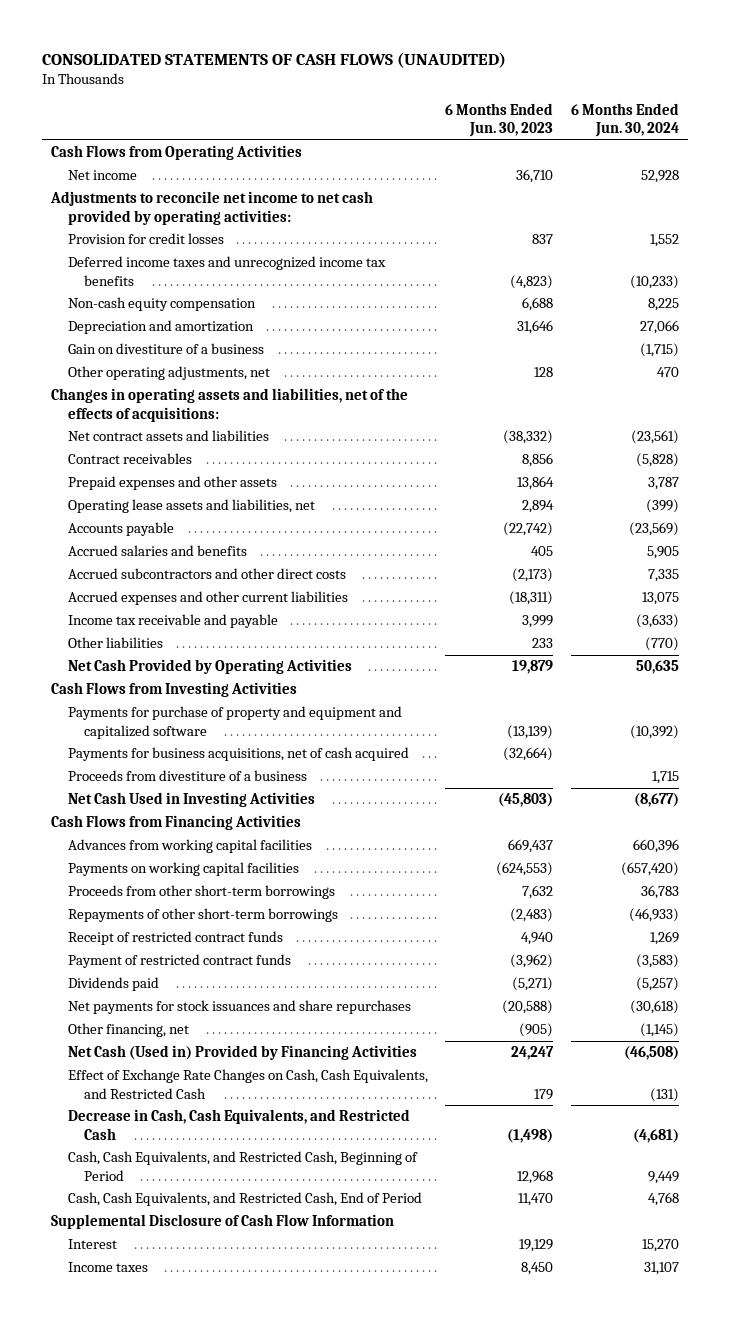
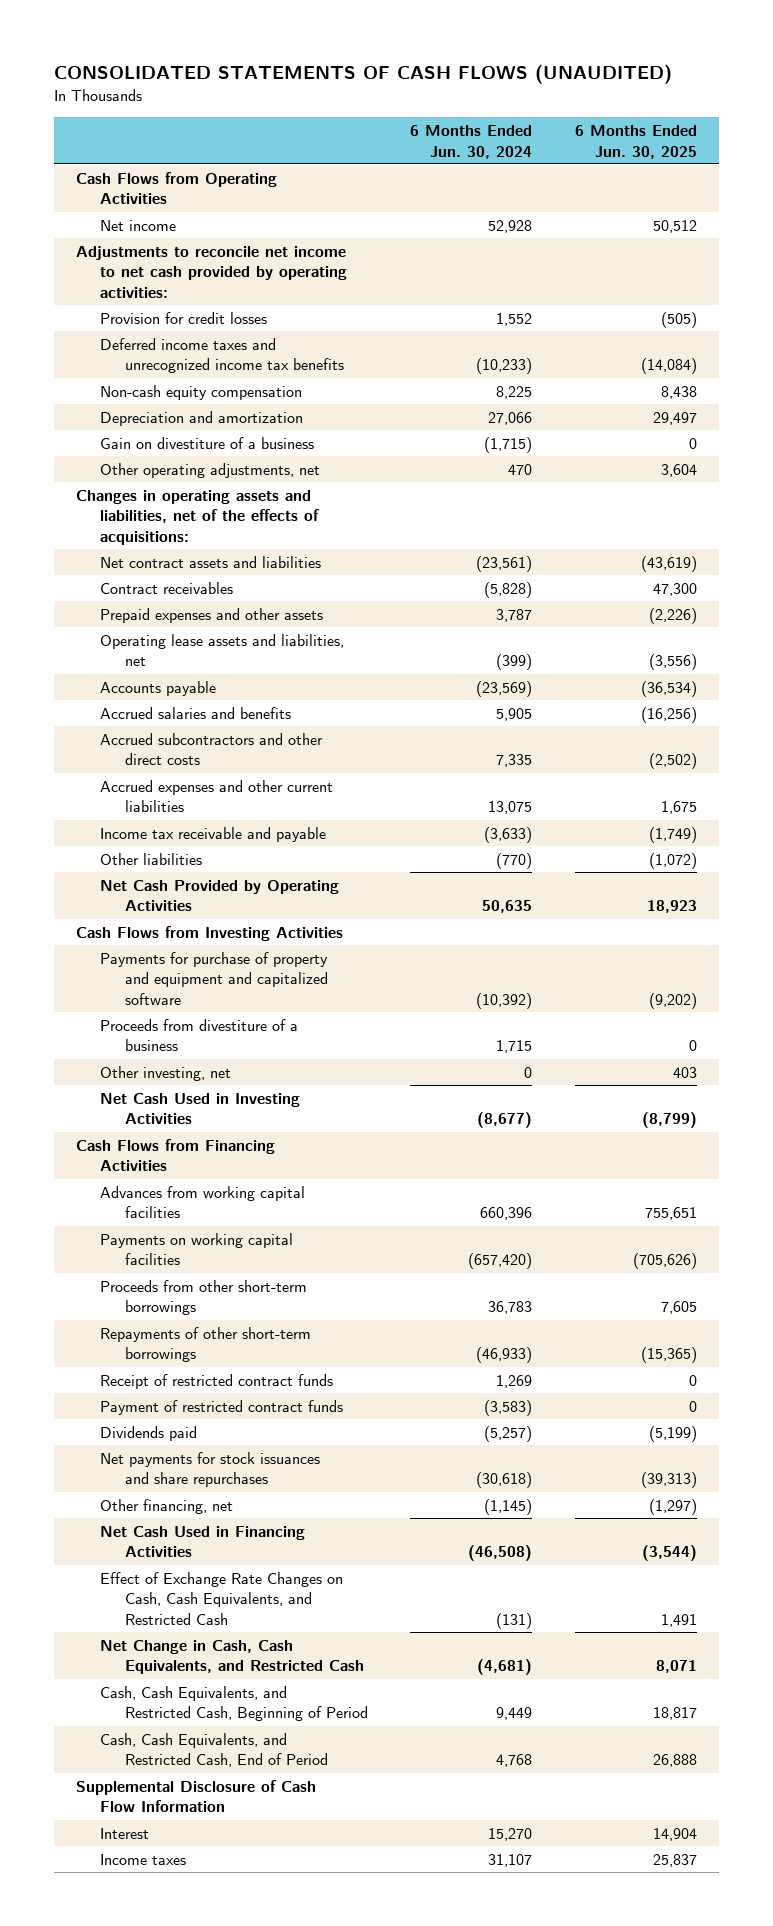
[445,102,554,138] 6 Months Ended Jun. 30, 2023 -> none
none -> [575,125,698,159] 6 Months Ended Jun. 30, 2025
[67,747,409,762] Payments for business acquisitions, net of cash acquired -> none
none -> [100,1065,232,1081] Other investing, net
[67,1045,417,1061] Net Cash (Used in) Provided by Financing Activities -> [100,1525,306,1558] Net Cash Used in Financing Activities
[67,1109,410,1140] Decrease in Cash, Cash Equivalents, and Restricted Cash -> [100,1639,364,1675] Net Change in Cash, Cash Equivalents, and Restricted Cash

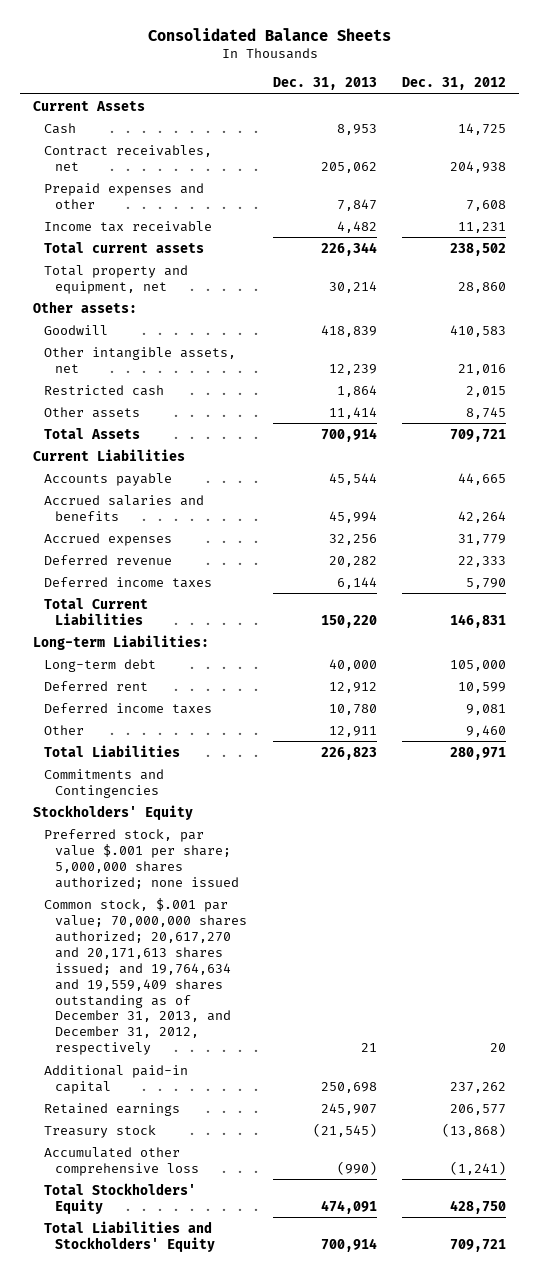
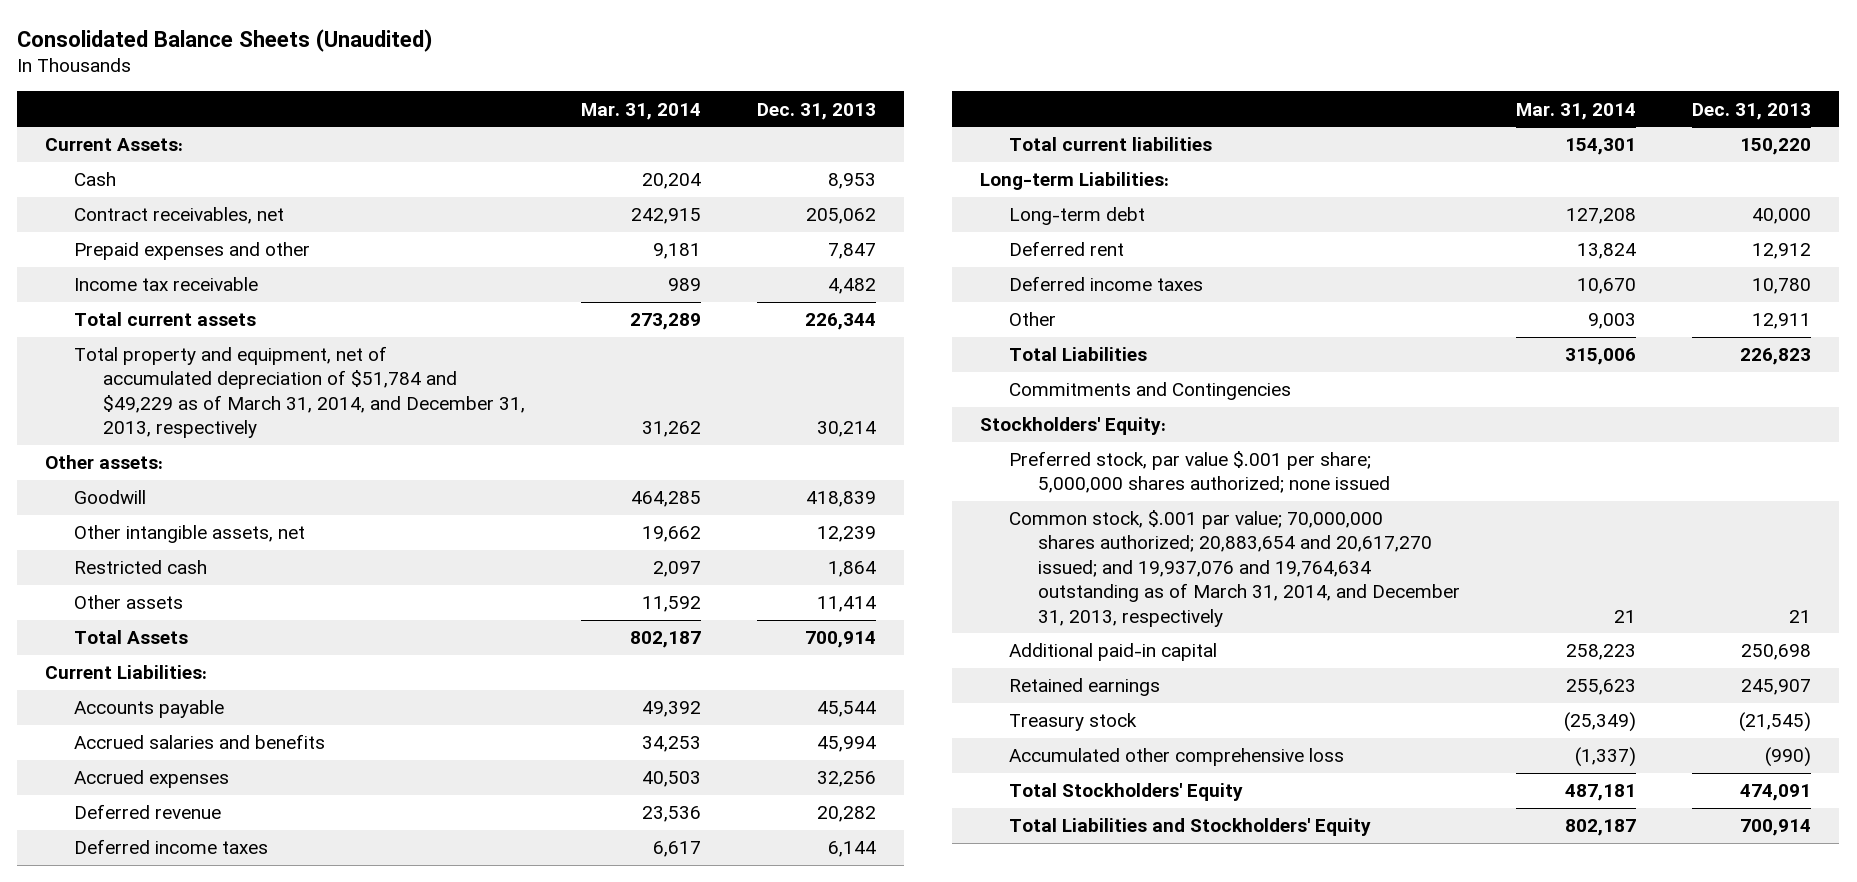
[147,27,391,41] Consolidated Balance Sheets -> [17,28,434,52] Consolidated Balance Sheets (Unaudited)
[402,77,507,91] Dec. 31, 2012 -> none
none -> [581,102,702,120] Mar. 31, 2014
[33,100,146,111] Current Assets -> [45,138,184,152] Current Assets:
[43,264,188,294] Total property and equipment, net -> [74,346,525,439] Total property and equipment, net of accumulated depreciation of $51,784 and $49,229 as of March 31, 2014, and December 31, 2013, respectively
[33,448,186,461] Current Liabilities -> [45,665,208,680] Current Liabilities:
[43,597,148,625] Total Current Liabilities -> [1008,137,1212,152] Total current liabilities
[33,804,194,820] Stockholders' Equity -> [980,417,1167,436] Stockholders' Equity:
[43,897,247,1056] Common stock, $.001 par value; 70,000,000 shares authorized; 20,617,270 and 20,171,613 shares issued; and 19,764,634 and 19,559,409 shares outstanding as of December 31, 2013, and December 31, 2012, respectively -> [1008,510,1460,627] Common stock, $.001 par value; 70,000,000 shares authorized; 20,883,654 and 20,617,270 issued; and 19,937,076 and 19,764,634 outstanding as of March 31, 2014, and December 31, 2013, respectively

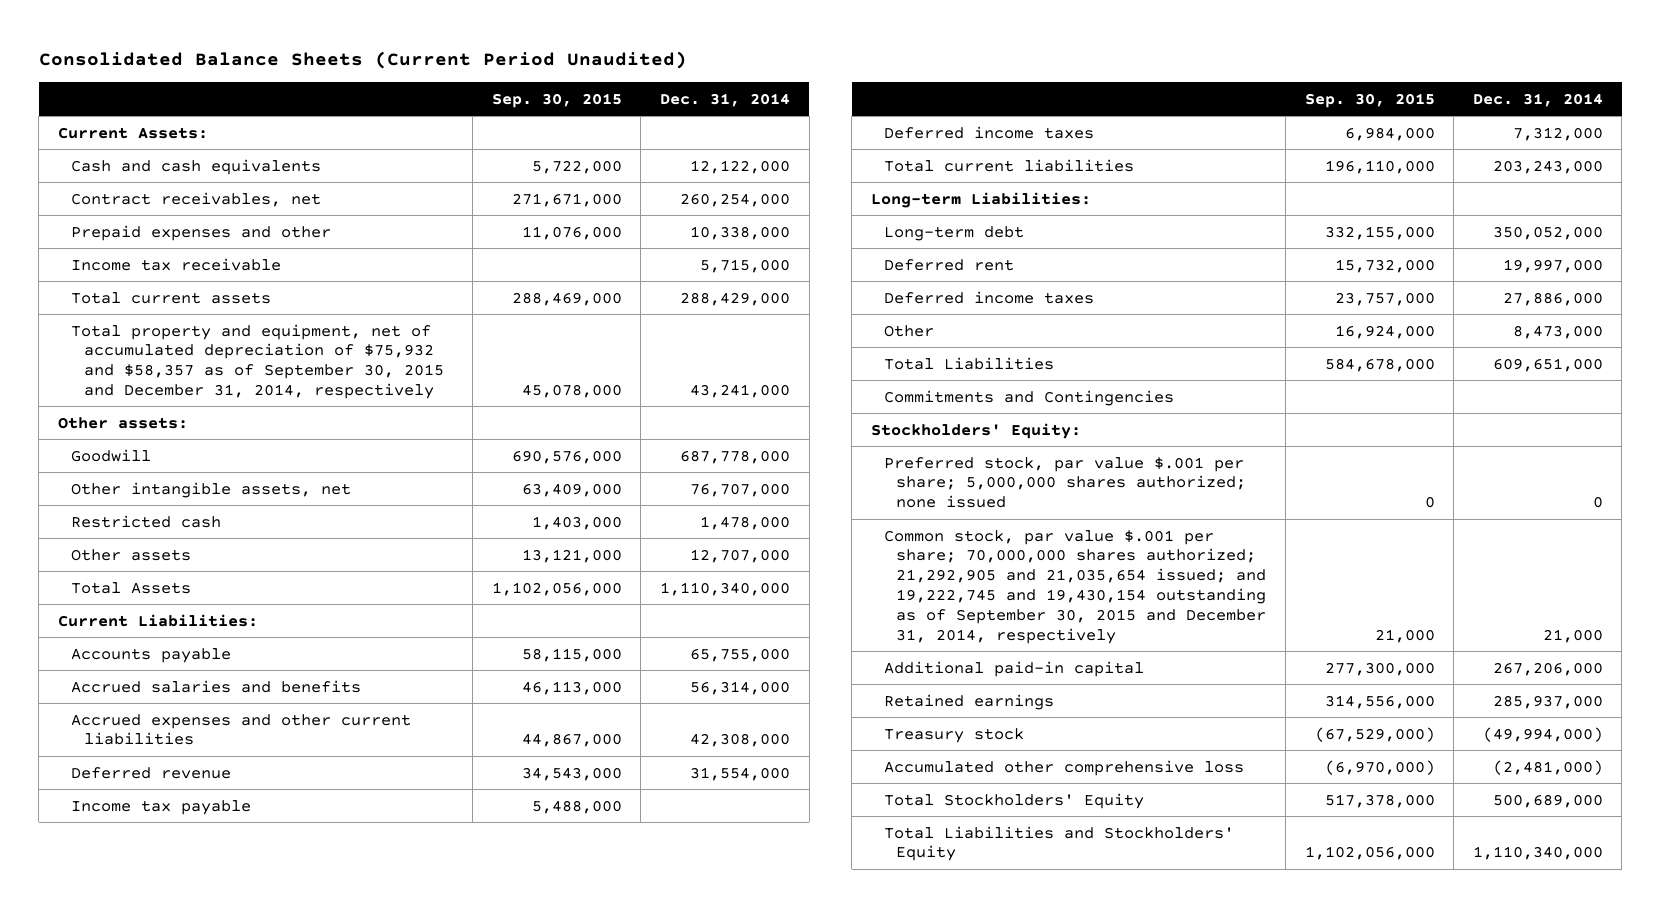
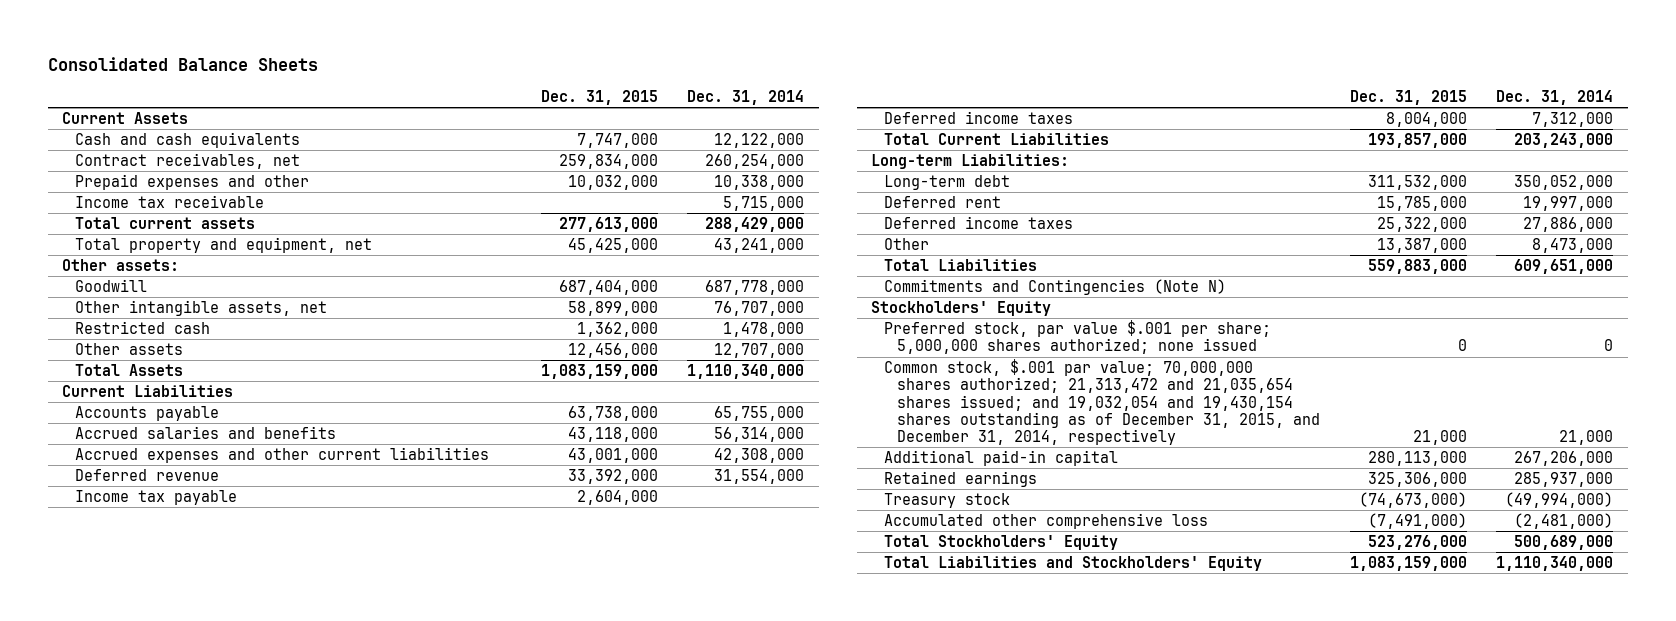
[38,51,687,70] Consolidated Balance Sheets (Current Period Unaudited) -> [47,56,318,71] Consolidated Balance Sheets
[491,92,622,108] Sep. 30, 2015 -> none
none -> [540,90,658,106] Dec. 31, 2015
[57,126,208,139] Current Assets: -> [62,112,189,125] Current Assets
[70,323,444,399] Total property and equipment, net of accumulated depreciation of $75,932 and $58,357 as of September 30, 2015 and December 31, 2014, respectively -> [75,237,373,254] Total property and equipment, net
[57,613,258,627] Current Liabilities: -> [62,385,234,398] Current Liabilities
[883,158,1134,172] Total current liabilities -> [884,133,1110,146] Total Current Liabilities
[883,389,1174,406] Commitments and Contingencies -> [884,279,1227,296] Commitments and Contingencies (Note N)
[870,422,1081,439] Stockholders' Equity: -> [871,301,1052,317] Stockholders' Equity
[883,529,1267,644] Common stock, par value $.001 per share; 70,000,000 shares authorized; 21,292,905 and 21,035,654 issued; and 19,222,745 and 19,430,154 outstanding as of September 30, 2015 and December 31, 2014, respectively -> [884,359,1321,446] Common stock, $.001 par value; 70,000,000 shares authorized; 21,313,472 and 21,035,654 shares issued; and 19,032,054 and 19,430,154 shares outstanding as of December 31, 2015, and December 31, 2014, respectively

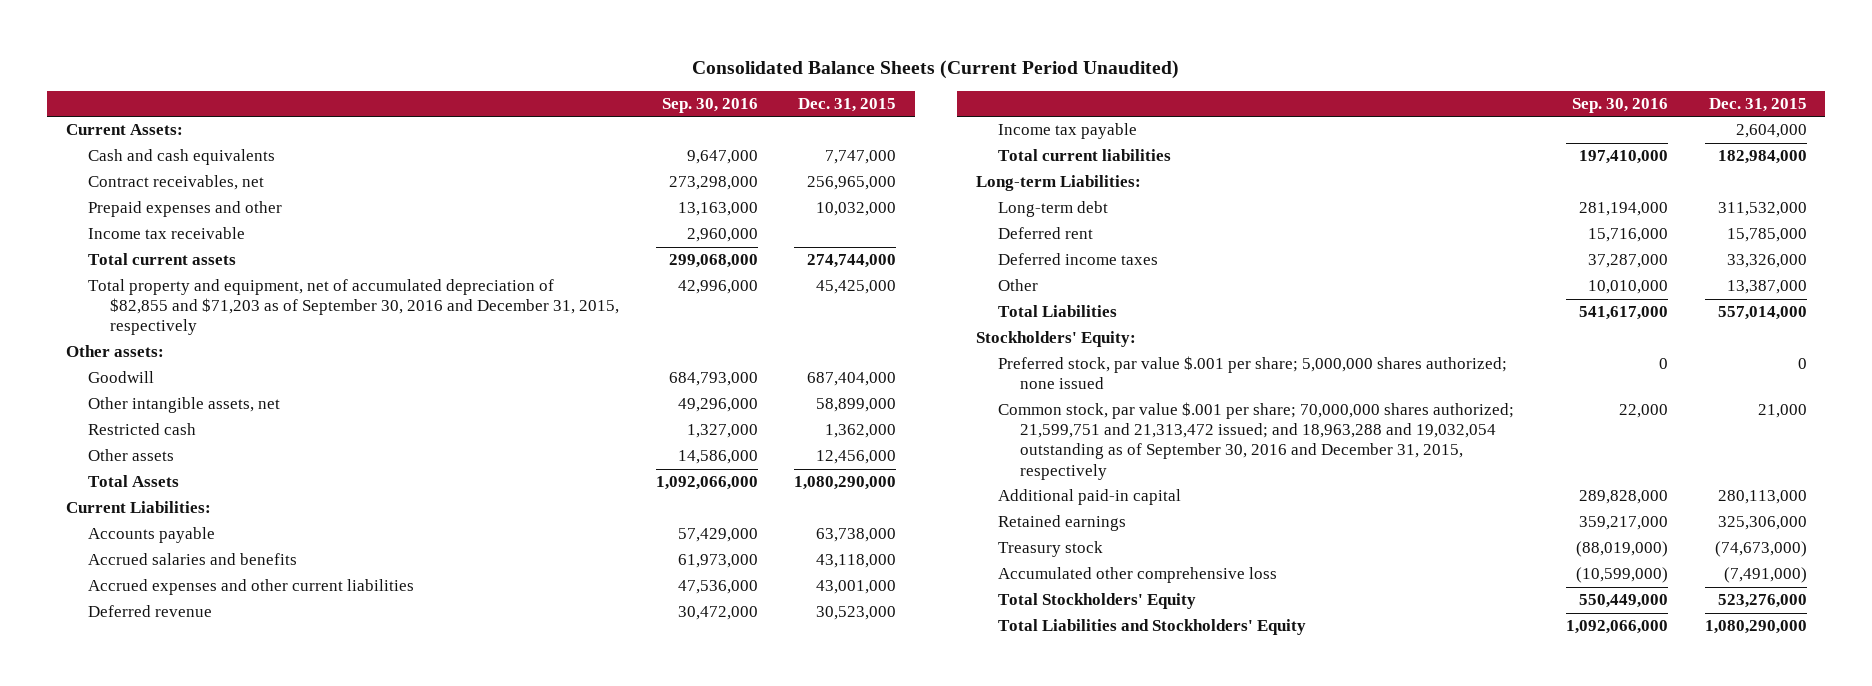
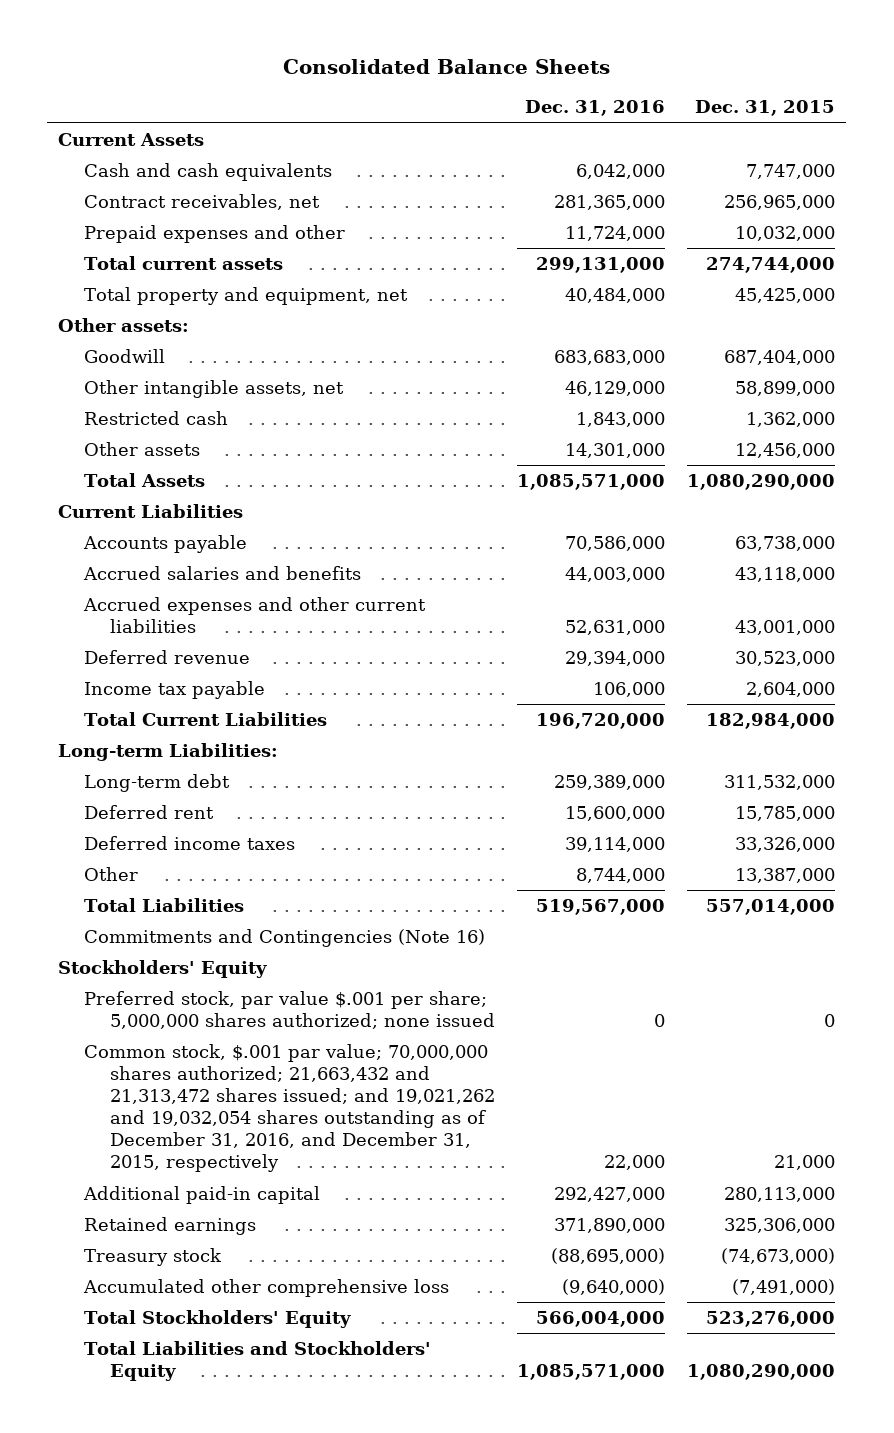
[692,59,1180,79] Consolidated Balance Sheets (Current Period Unaudited) -> [282,59,610,75] Consolidated Balance Sheets
[661,98,758,114] Sep. 30, 2016 -> none
none -> [525,100,666,117] Dec. 31, 2016
[65,124,183,136] Current Assets: -> [58,132,205,146] Current Assets
[87,227,245,240] Income tax receivable -> none
[87,279,620,336] Total property and equipment, net of accumulated depreciation of $82,855 and $71,203 as of September 30, 2016 and December 31, 2015, respectively -> [84,286,409,305] Total property and equipment, net
[65,501,211,514] Current Liabilities: -> [58,503,244,518] Current Liabilities
[998,149,1172,162] Total current liabilities -> [84,711,328,726] Total Current Liabilities
none -> [84,928,486,947] Commitments and Contingencies (Note 16)
[975,331,1136,348] Stockholders' Equity: -> [58,959,268,978] Stockholders' Equity
[998,402,1515,480] Common stock, par value $.001 per share; 70,000,000 shares authorized; 21,599,751 and 21,313,472 issued; and 18,963,288 and 19,032,054 outstanding as of September 30, 2016 and December 31, 2015, respectively -> [84,1043,496,1173] Common stock, $.001 par value; 70,000,000 shares authorized; 21,663,432 and 21,313,472 shares issued; and 19,021,262 and 19,032,054 shares outstanding as of December 31, 2016, and December 31, 2015, respectively

